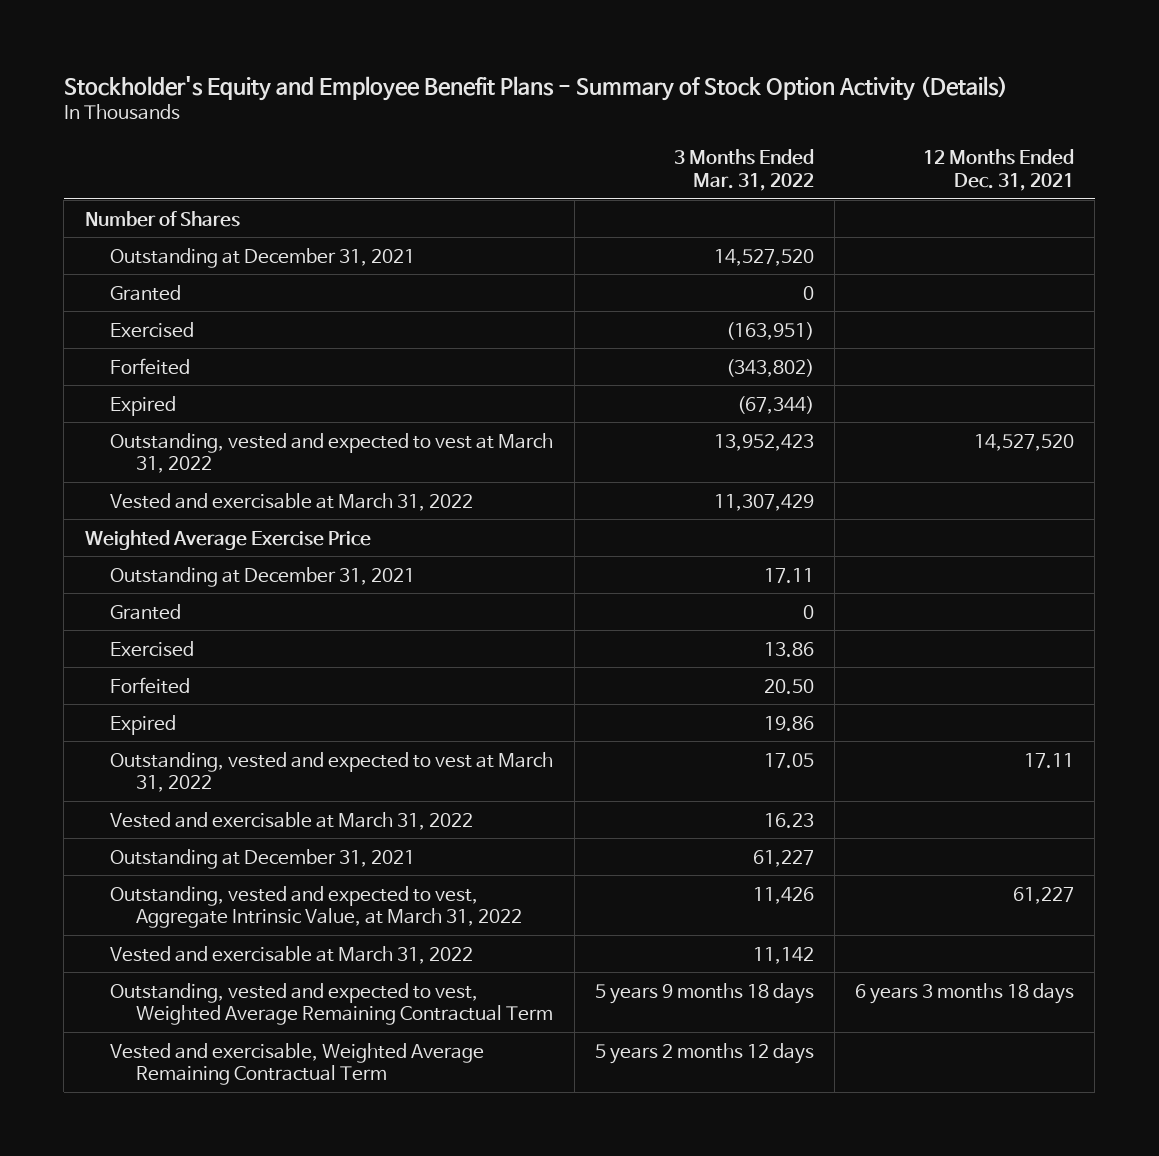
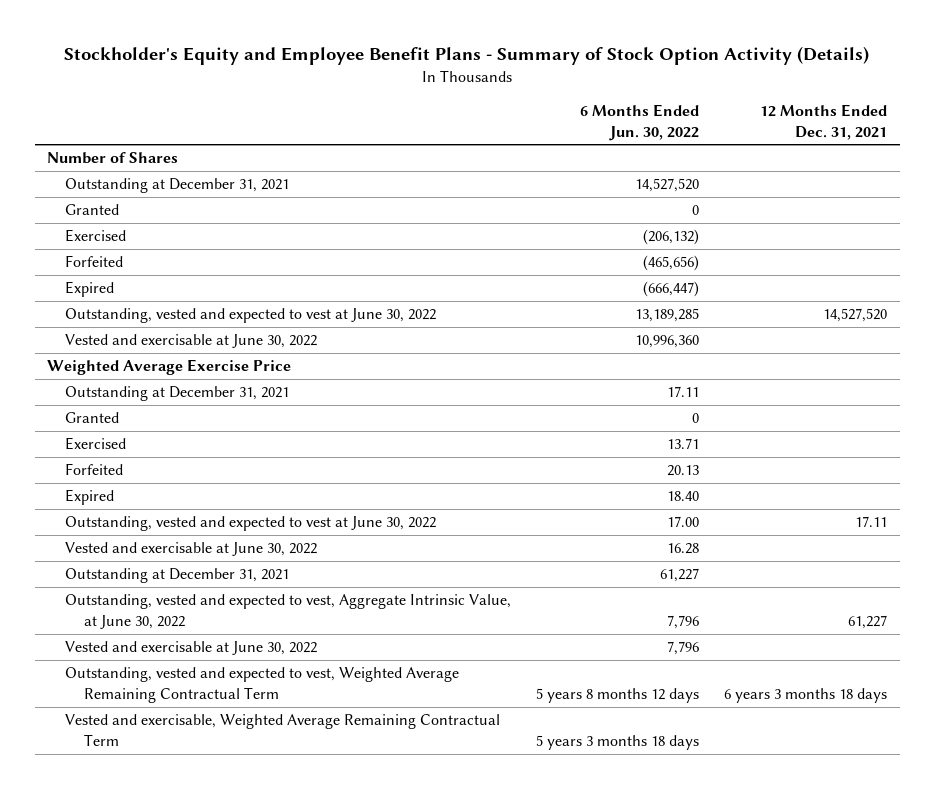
[673,149,814,191] 3 Months Ended Mar. 31, 2022 -> none
none -> [580,104,700,141] 6 Months Ended Jun. 30, 2022
[110,432,554,474] Outstanding, vested and expected to vest at March 31, 2022 -> [65,308,437,324] Outstanding, vested and expected to vest at June 30, 2022
[110,492,474,511] Vested and exercisable at March 31, 2022 -> [65,334,318,349] Vested and exercisable at June 30, 2022
[110,751,554,793] Outstanding, vested and expected to vest at March 31, 2022 -> [65,516,437,532] Outstanding, vested and expected to vest at June 30, 2022
[110,811,474,830] Vested and exercisable at March 31, 2022 -> [65,542,318,557] Vested and exercisable at June 30, 2022
[110,885,523,929] Outstanding, vested and expected to vest, Aggregate Intrinsic Value, at March 31, 2022 -> [65,594,512,629] Outstanding, vested and expected to vest, Aggregate Intrinsic Value, at June 30, 2022
[110,945,474,964] Vested and exercisable at March 31, 2022 -> [65,641,318,656] Vested and exercisable at June 30, 2022

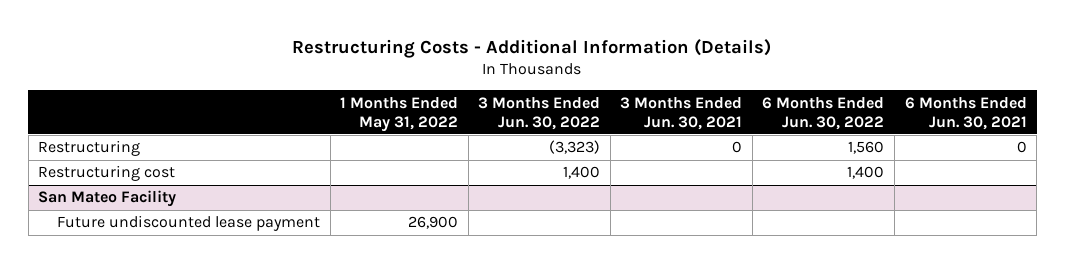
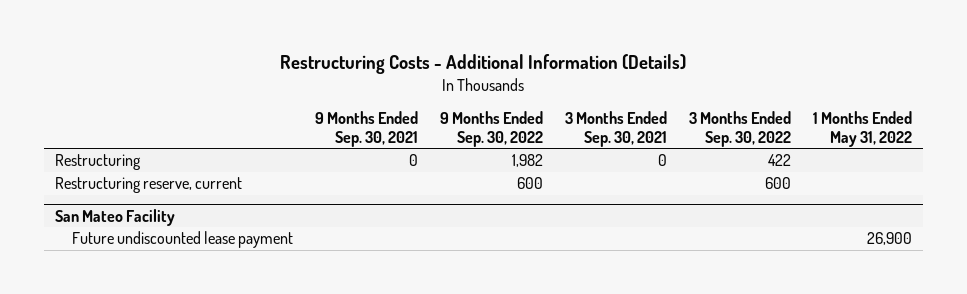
[478,96,601,130] 3 Months Ended Jun. 30, 2022 -> none
[620,96,743,130] 3 Months Ended Jun. 30, 2021 -> none
[762,96,885,130] 6 Months Ended Jun. 30, 2022 -> none
[904,96,1027,130] 6 Months Ended Jun. 30, 2021 -> none
none -> [314,111,418,147] 9 Months Ended Sep. 30, 2021
none -> [439,111,543,147] 9 Months Ended Sep. 30, 2022
none -> [564,111,667,147] 3 Months Ended Sep. 30, 2021
none -> [689,111,792,147] 3 Months Ended Sep. 30, 2022
[38,165,176,182] Restructuring cost -> [54,177,242,194] Restructuring reserve, current

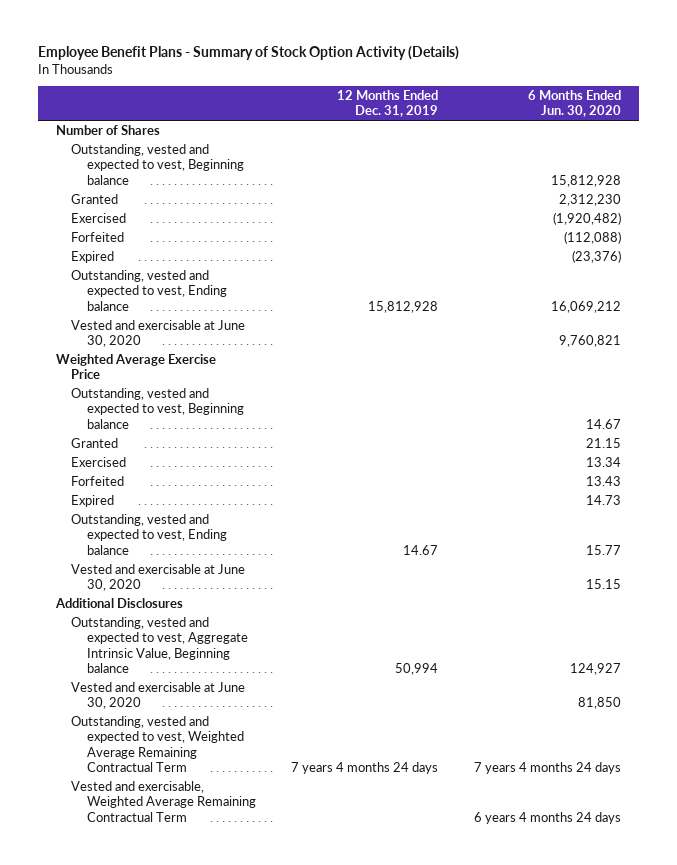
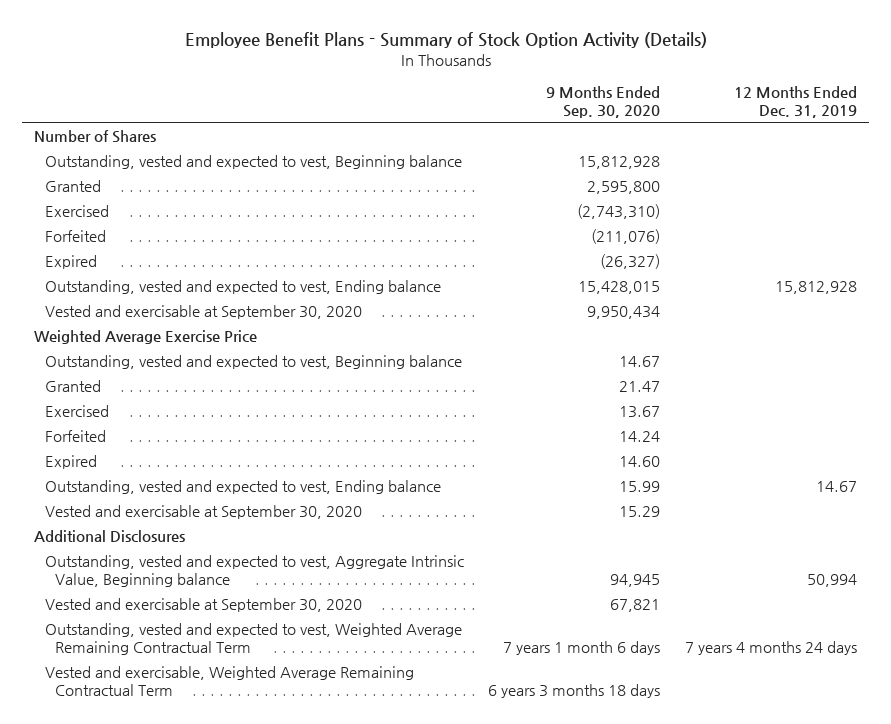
[527,89,621,118] 6 Months Ended Jun. 30, 2020 -> none
none -> [546,86,661,119] 9 Months Ended Sep. 30, 2020
[71,319,246,348] Vested and exercisable at June 30, 2020 -> [44,304,362,319] Vested and exercisable at September 30, 2020
[71,563,246,592] Vested and exercisable at June 30, 2020 -> [44,504,362,519] Vested and exercisable at September 30, 2020
[71,681,246,710] Vested and exercisable at June 30, 2020 -> [44,597,362,612] Vested and exercisable at September 30, 2020

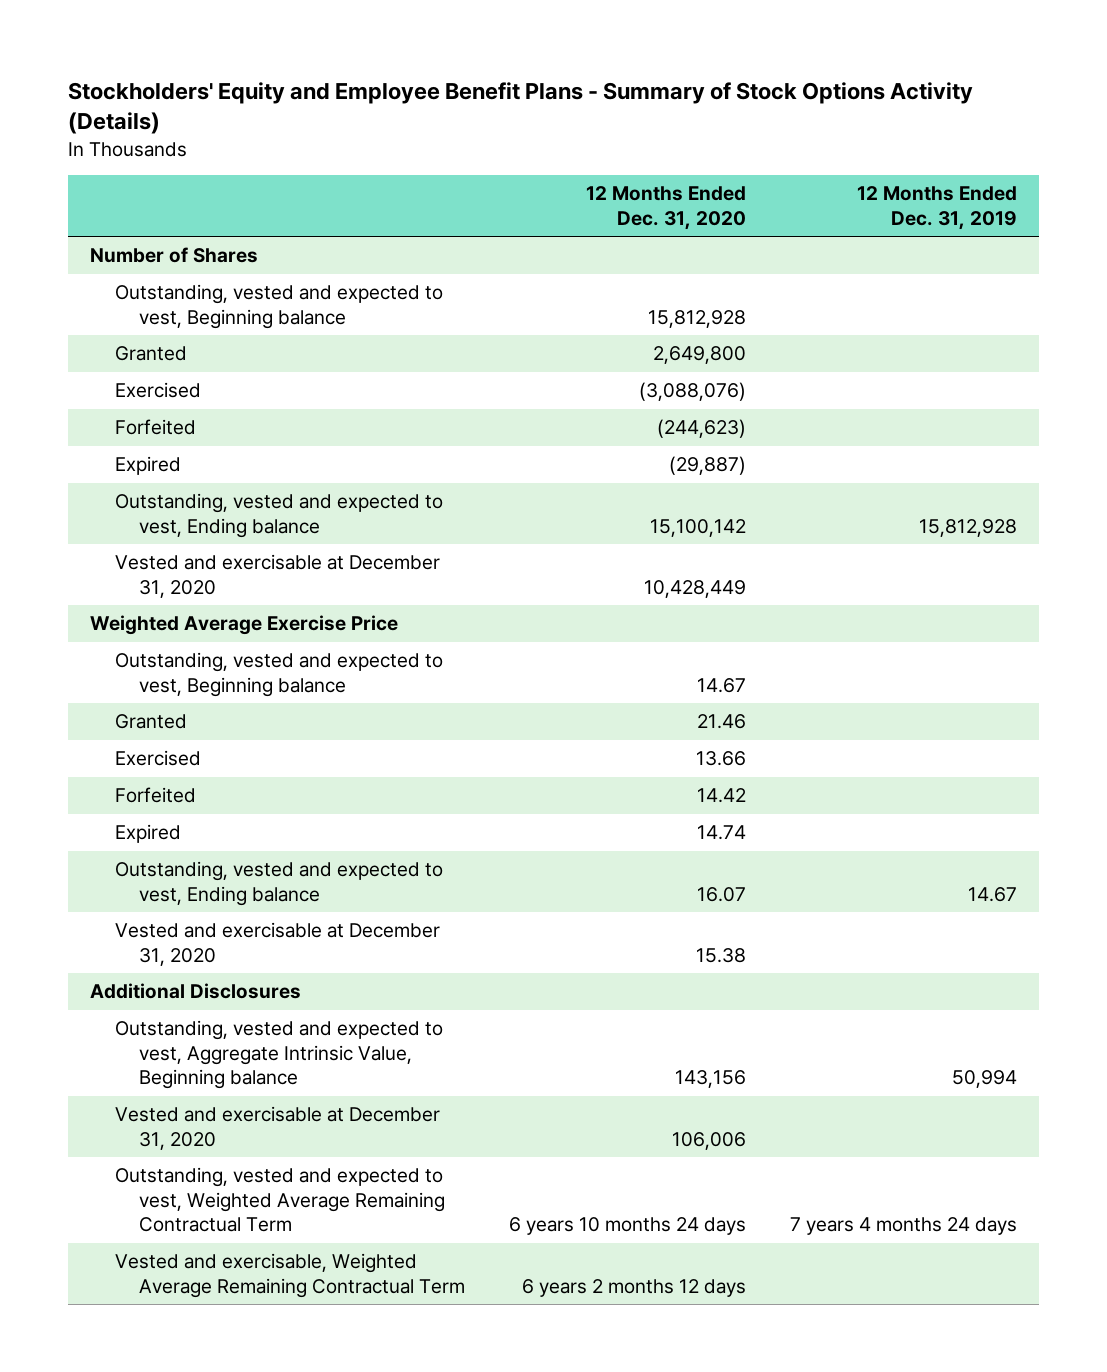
[184,31,707,48] Employee Benefit Plans - Summary of Stock Option Activity (Details) -> [68,81,974,135] Stockholders' Equity and Employee Benefit Plans - Summary of Stock Options Activity (Details)
[546,86,661,119] 9 Months Ended Sep. 30, 2020 -> none
none -> [586,186,747,230] 12 Months Ended Dec. 31, 2020
[44,304,362,319] Vested and exercisable at September 30, 2020 -> [114,554,440,598] Vested and exercisable at December 31, 2020
[44,504,362,519] Vested and exercisable at September 30, 2020 -> [114,922,440,966] Vested and exercisable at December 31, 2020
[44,597,362,612] Vested and exercisable at September 30, 2020 -> [114,1106,440,1150] Vested and exercisable at December 31, 2020

